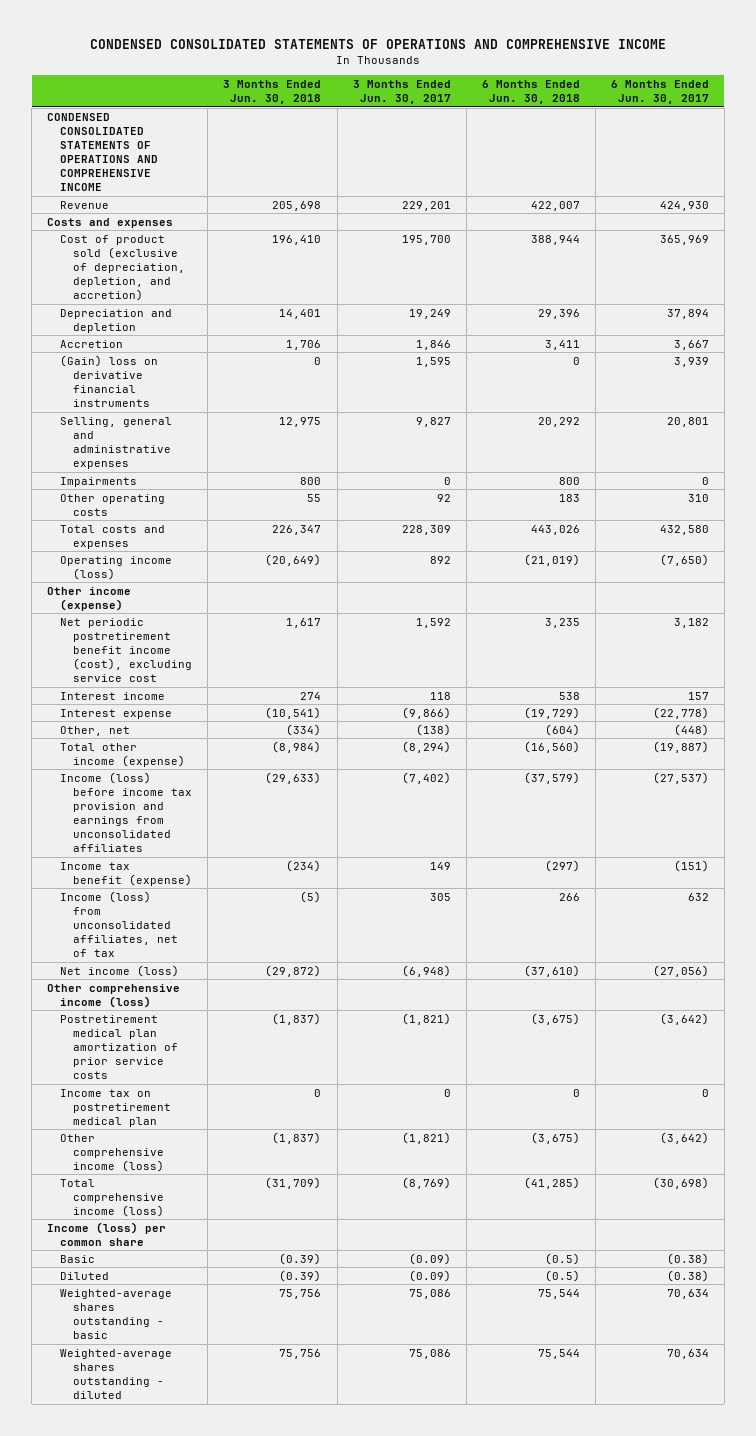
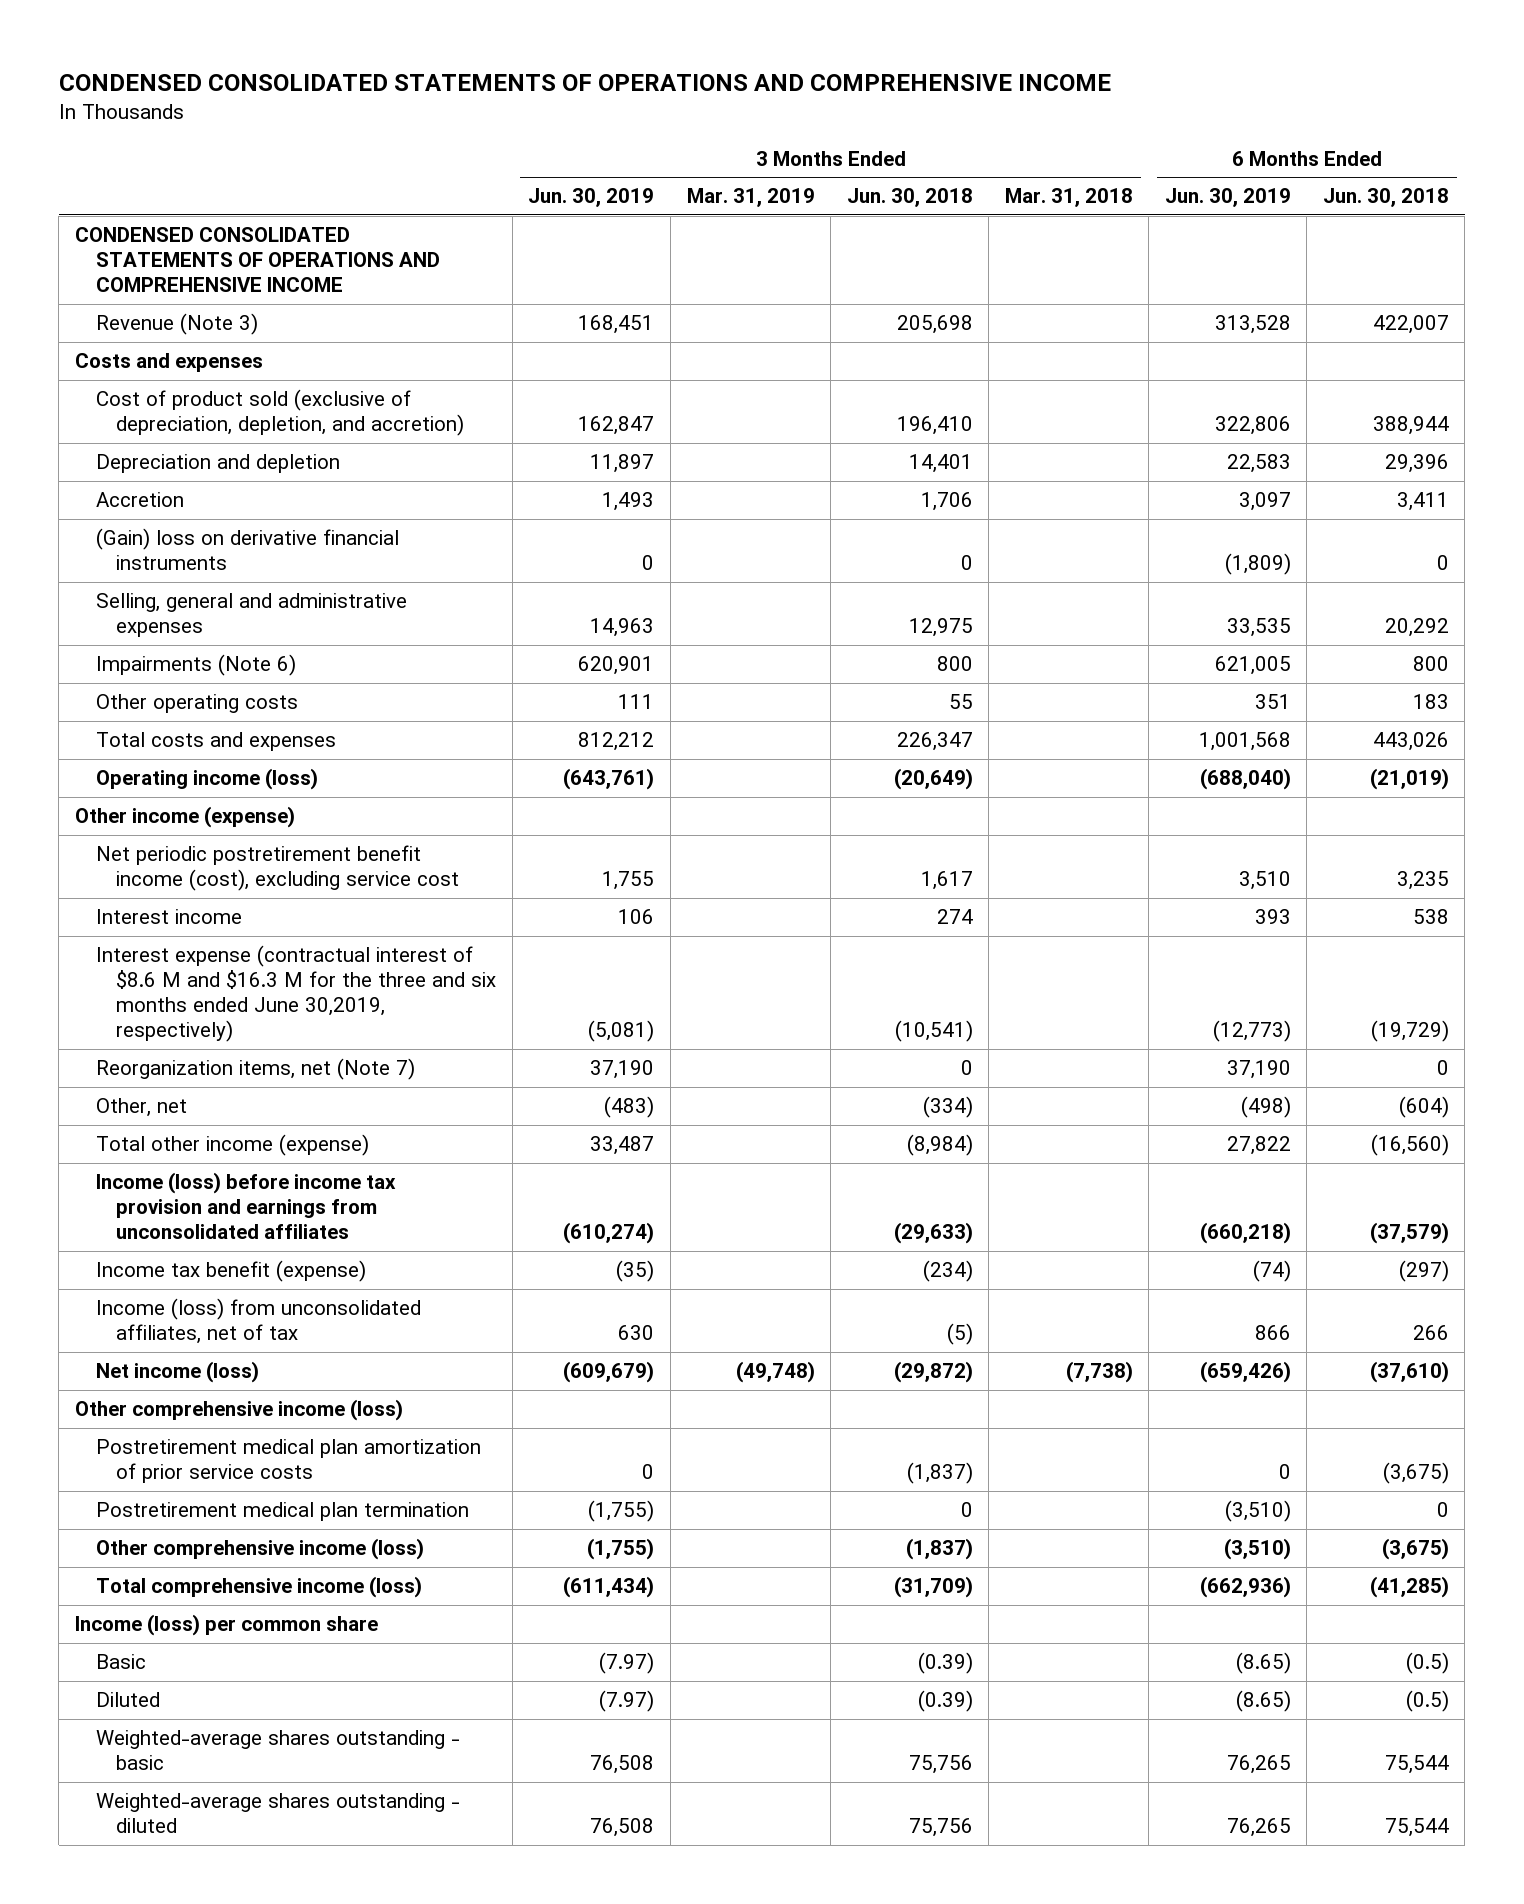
[352,80,451,105] 3 Months Ended Jun. 30, 2017 -> none
[610,80,709,105] 6 Months Ended Jun. 30, 2017 -> none
none -> [528,188,655,208] Jun. 30, 2019
none -> [686,188,815,208] Mar. 31, 2019
none -> [1004,188,1133,208] Mar. 31, 2018
none -> [1164,188,1291,208] Jun. 30, 2019
[60,200,110,209] Revenue -> [95,313,258,336] Revenue (Note 3)
[60,476,138,487] Impairments -> [95,654,296,677] Impairments (Note 6)
[60,708,173,719] Interest expense -> [95,945,497,1043] Interest expense (contractual interest of $8.6 M and $16.3 M for the three and six months ended June 30,2019, respectively)
none -> [95,1058,415,1081] Reorganization items, net (Note 7)
[60,1088,172,1127] Income tax on postretirement medical plan -> none
none -> [95,1502,469,1522] Postretirement medical plan termination

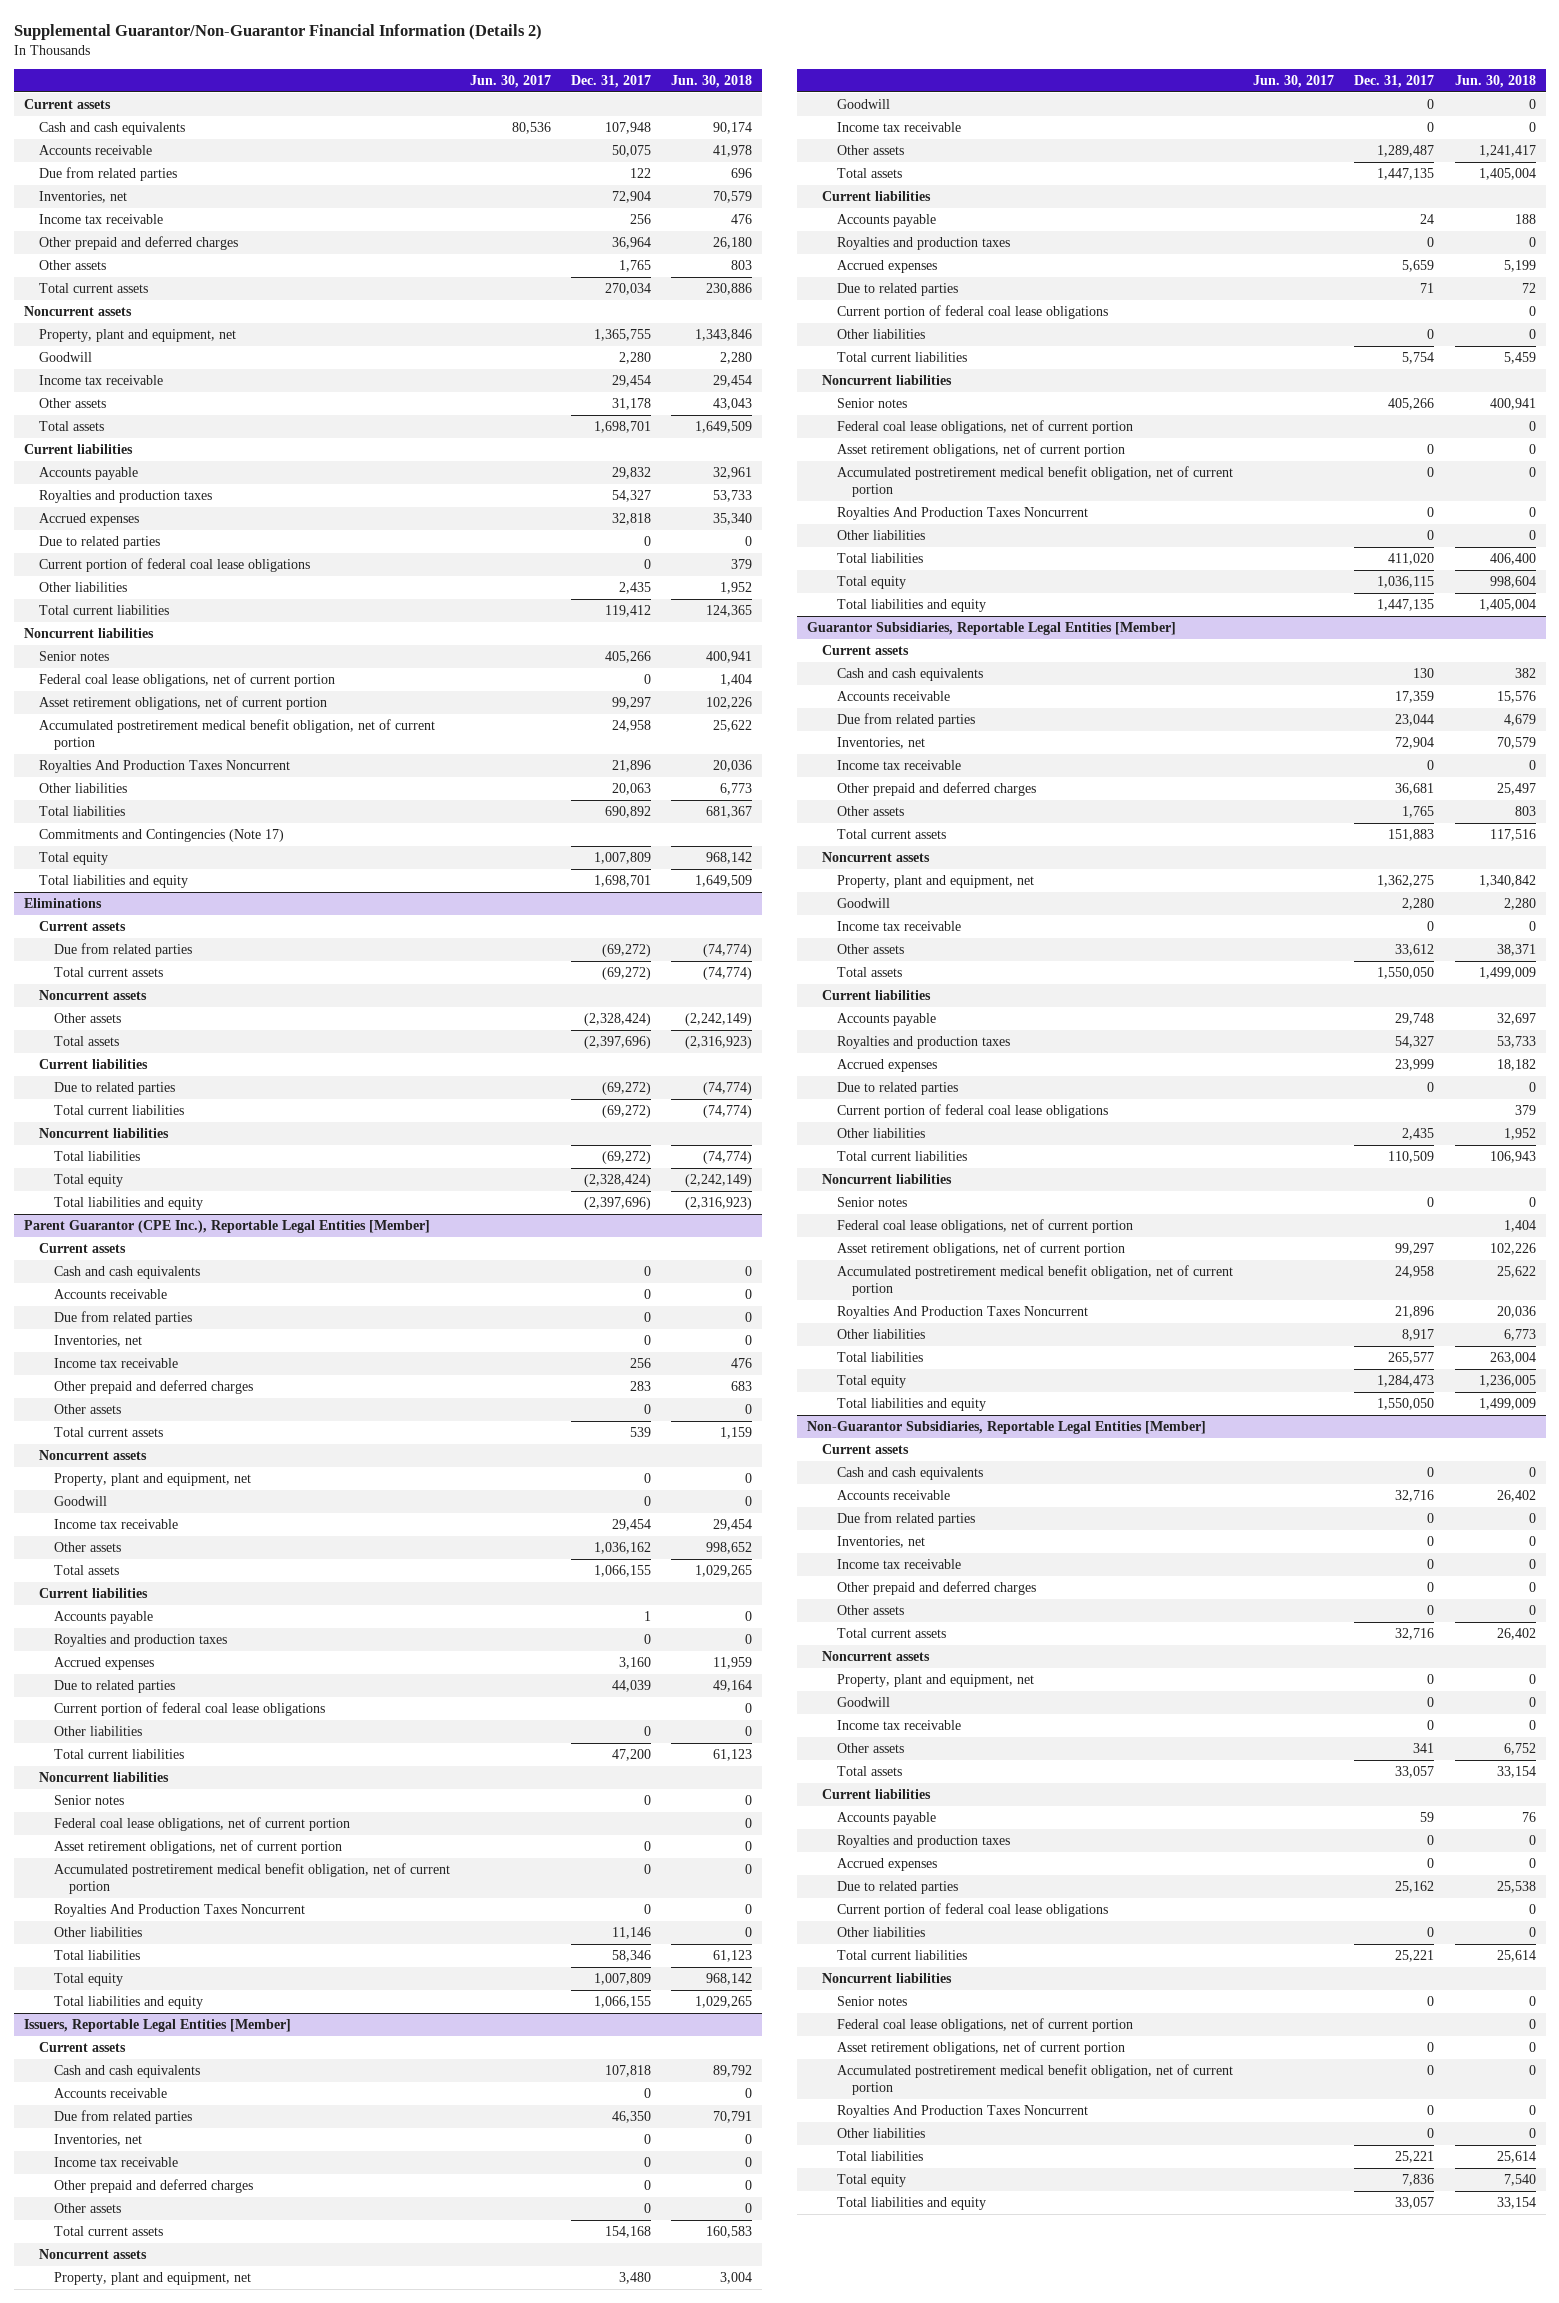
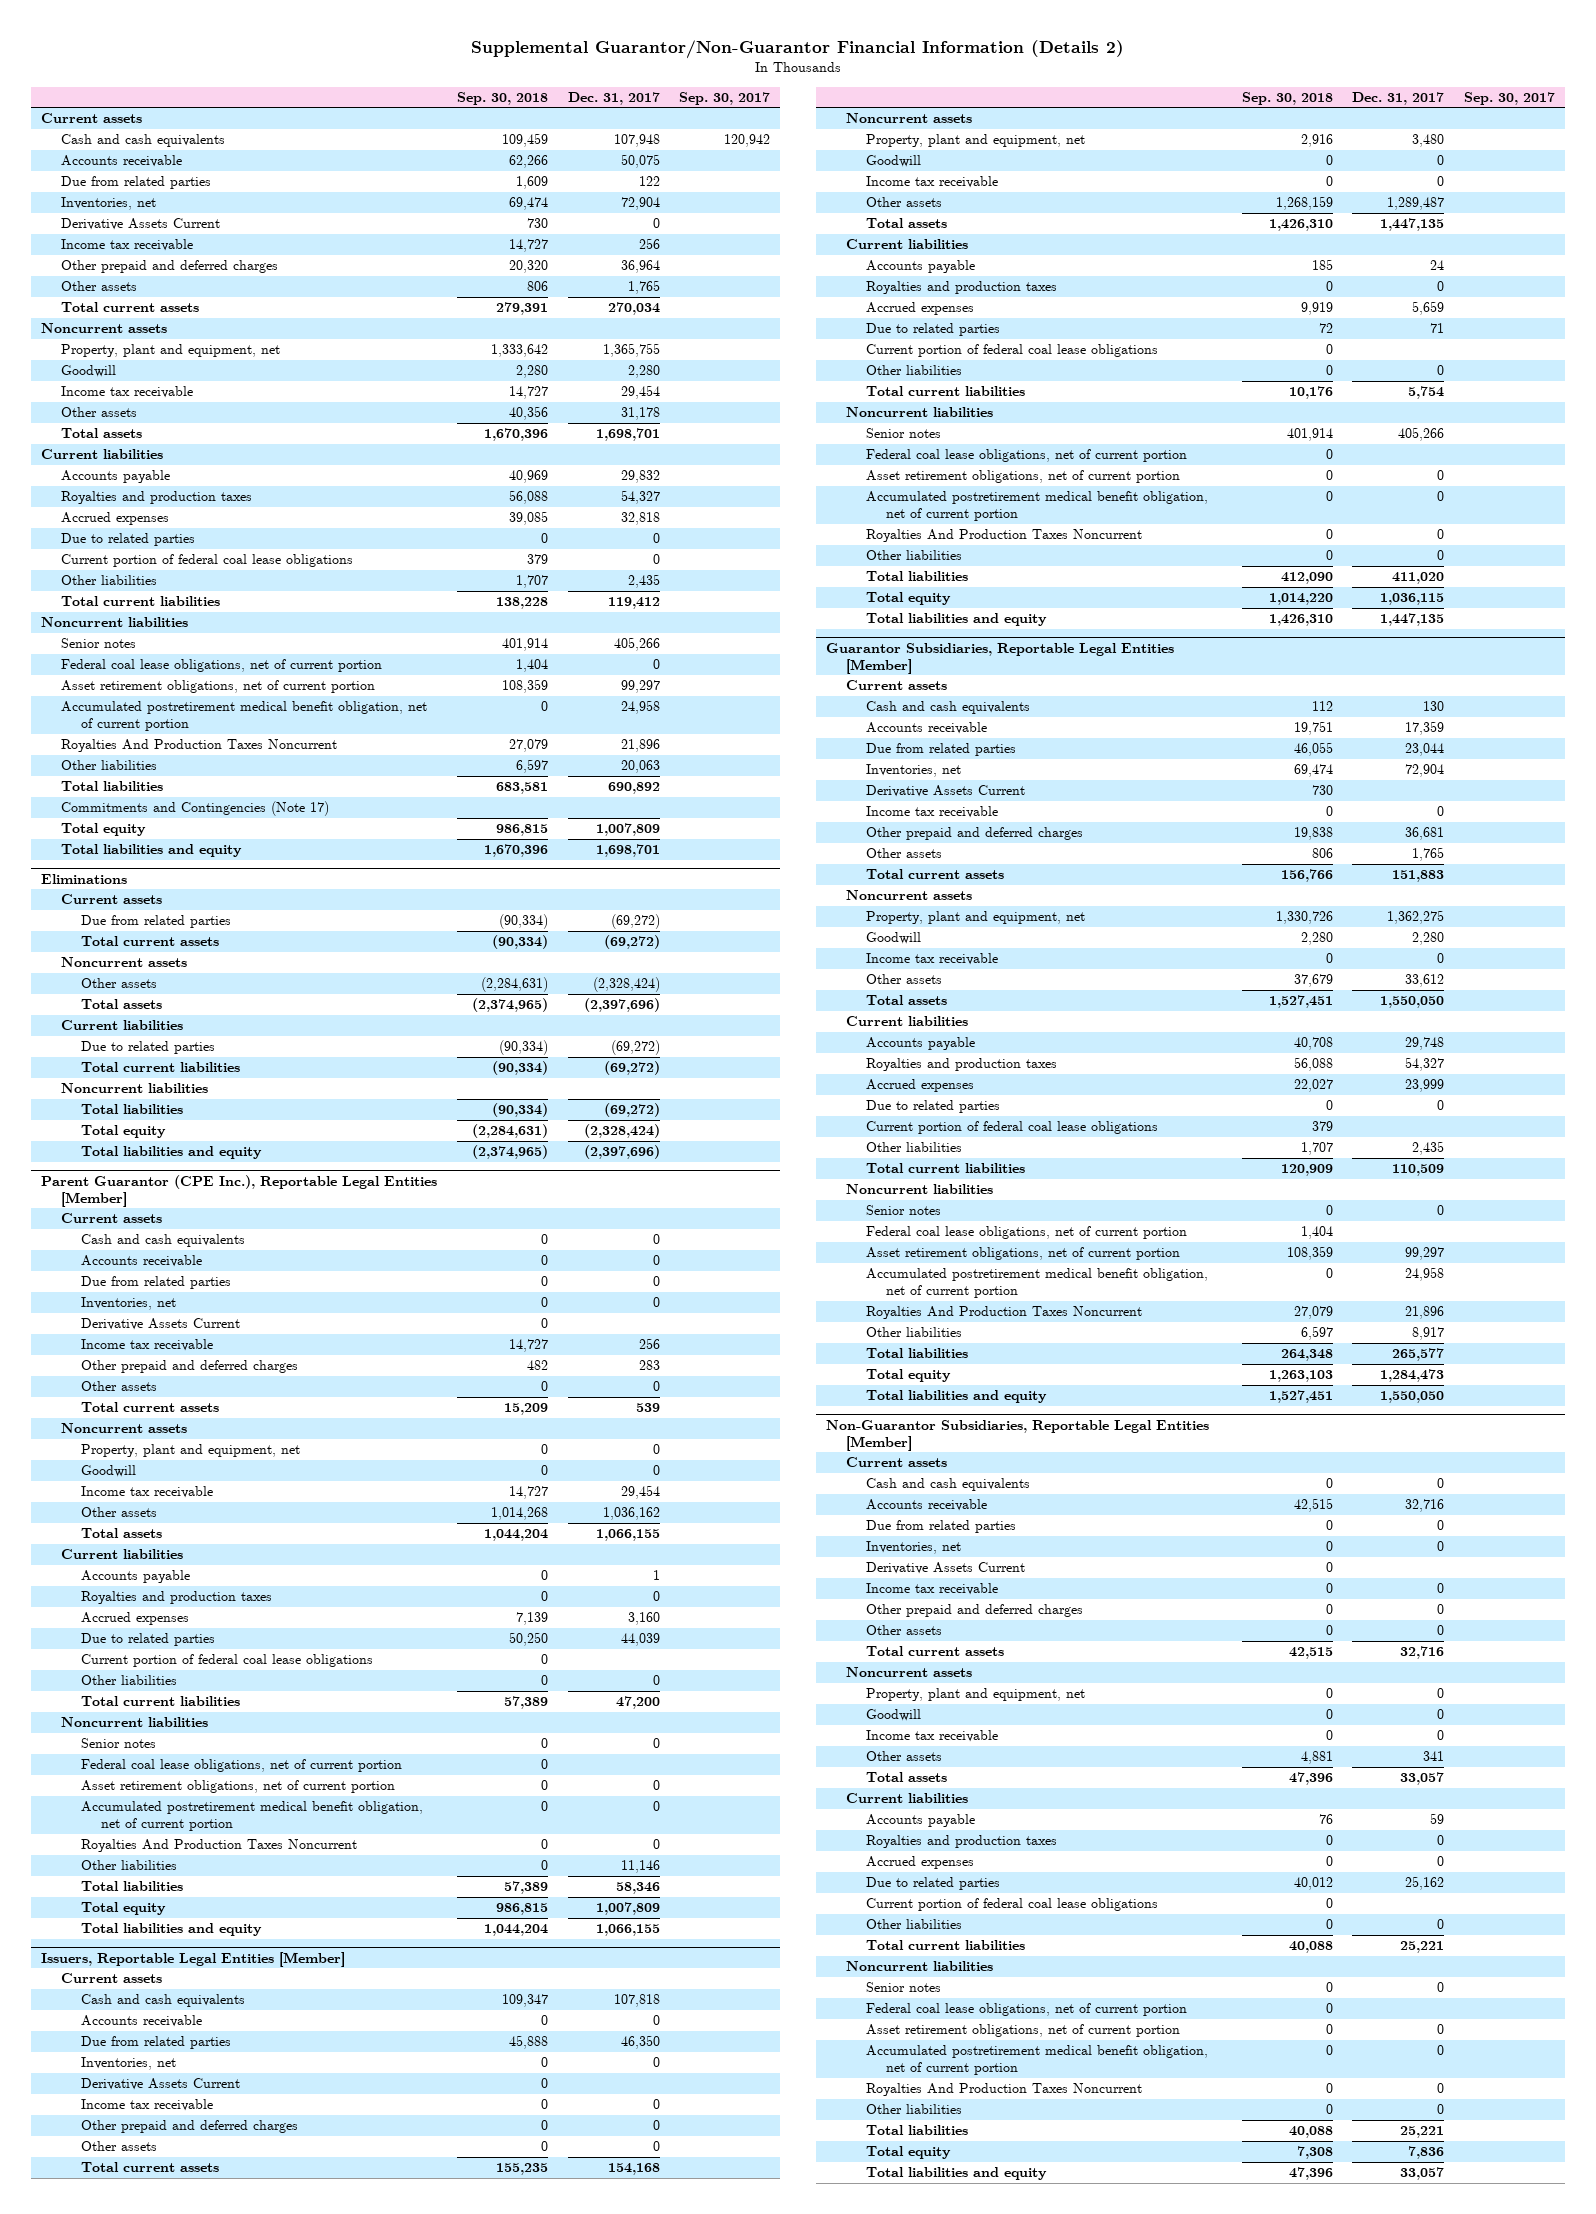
[469,75,551,89] Jun. 30, 2017 -> none
[670,75,752,89] Jun. 30, 2018 -> none
none -> [456,91,548,105] Sep. 30, 2018
none -> [679,91,771,105] Sep. 30, 2017
none -> [60,218,220,231] Derivative Assets Current
none -> [80,1318,240,1331] Derivative Assets Current
none -> [80,2078,240,2091] Derivative Assets Current
none -> [865,785,1025,798] Derivative Assets Current
none -> [865,1562,1025,1575] Derivative Assets Current

